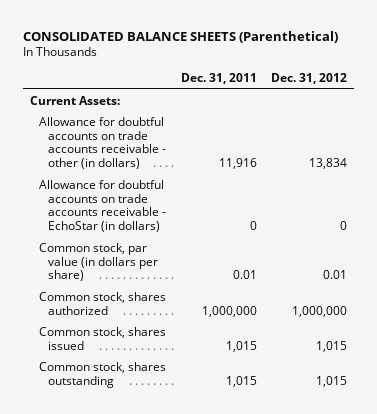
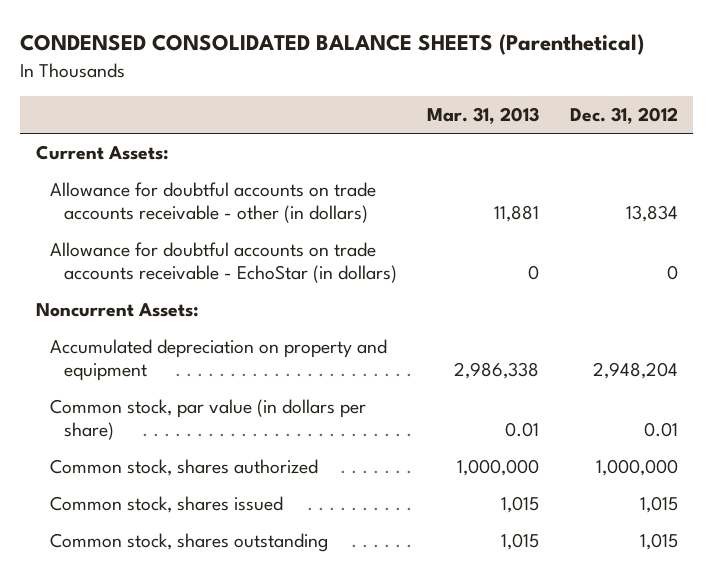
[22,30,338,43] CONSOLIDATED BALANCE SHEETS (Parenthetical) -> [20,34,645,56] CONDENSED CONSOLIDATED BALANCE SHEETS (Parenthetical)
[180,73,257,85] Dec. 31, 2011 -> none
none -> [427,107,540,125] Mar. 31, 2013
none -> [35,302,199,317] Noncurrent Assets:
none -> [49,338,387,382] Accumulated depreciation on property and equipment

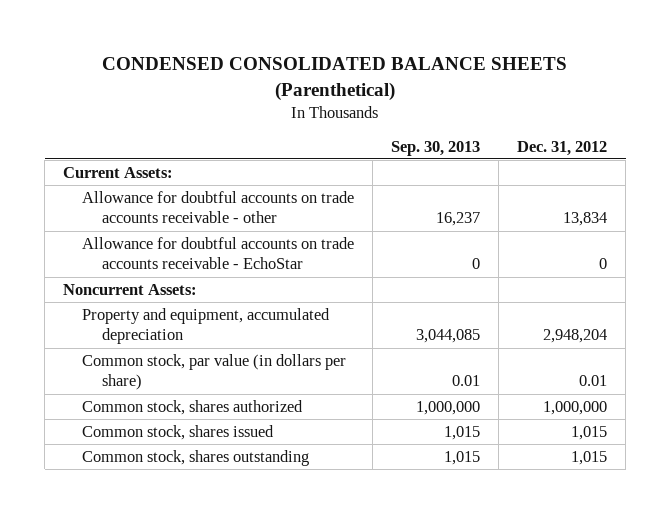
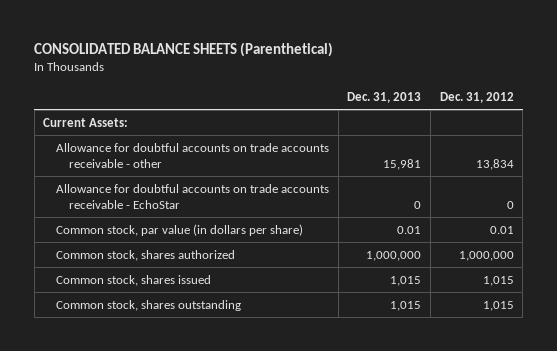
[102,57,568,101] CONDENSED CONSOLIDATED BALANCE SHEETS (Parenthetical) -> [34,41,334,57] CONSOLIDATED BALANCE SHEETS (Parenthetical)
[391,140,481,156] Sep. 30, 2013 -> none
none -> [347,91,422,103] Dec. 31, 2013
[63,283,198,295] Noncurrent Assets: -> none
[82,307,331,345] Property and equipment, accumulated depreciation -> none

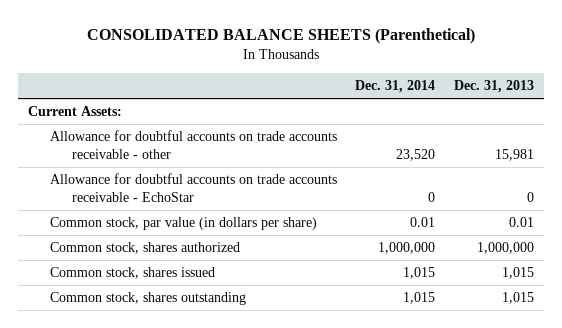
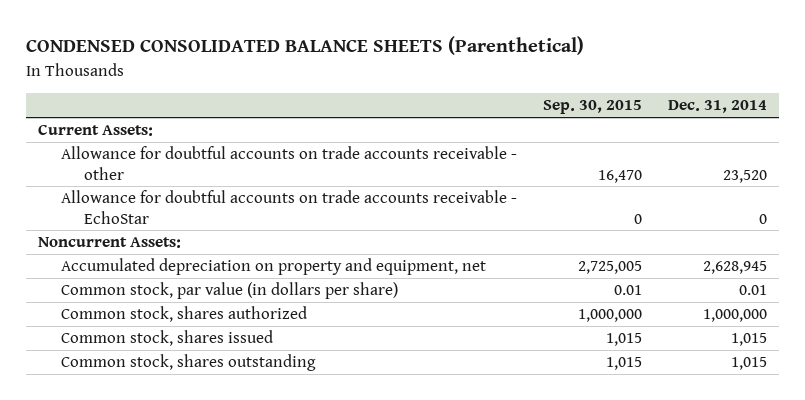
[86,28,475,45] CONSOLIDATED BALANCE SHEETS (Parenthetical) -> [25,36,584,56] CONDENSED CONSOLIDATED BALANCE SHEETS (Parenthetical)
[454,80,535,94] Dec. 31, 2013 -> none
none -> [542,100,642,115] Sep. 30, 2015
none -> [38,237,182,249] Noncurrent Assets:
none -> [61,258,487,276] Accumulated depreciation on property and equipment, net

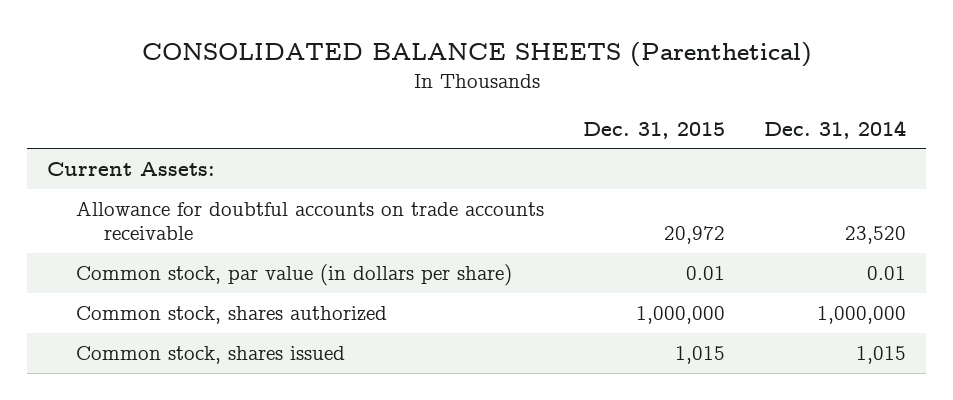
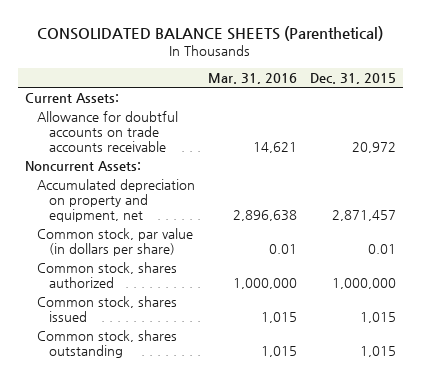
[764,119,907,139] Dec. 31, 2014 -> none
none -> [208,73,298,85] Mar. 31, 2016
none -> [24,161,141,172] Noncurrent Assets:
none -> [36,179,195,223] Accumulated depreciation on property and equipment, net
none -> [36,330,177,359] Common stock, shares outstanding

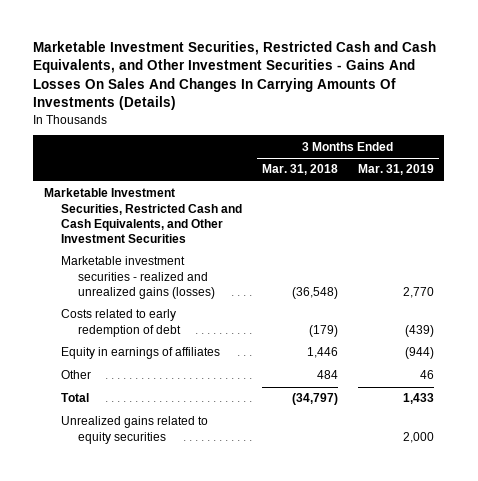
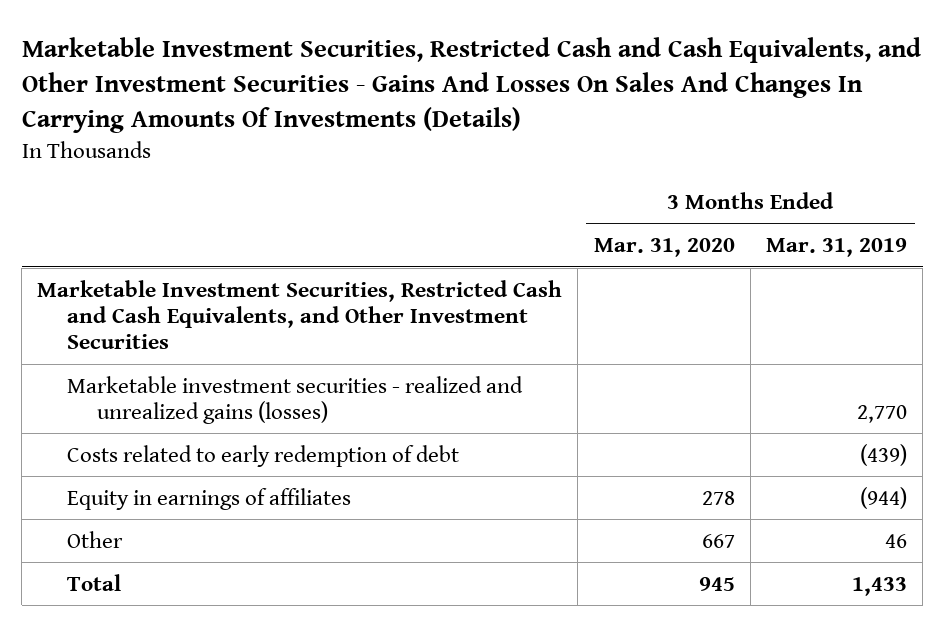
[262,164,339,176] Mar. 31, 2018 -> none
none -> [593,238,735,258] Mar. 31, 2020
[60,416,208,444] Unrealized gains related to equity securities -> none

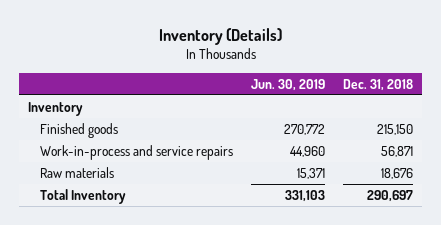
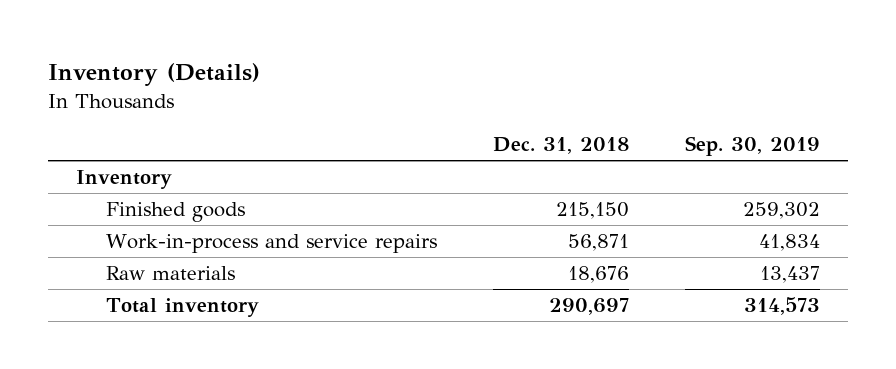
[250,78,325,91] Jun. 30, 2019 -> none
none -> [684,136,820,157] Sep. 30, 2019
[40,189,127,205] Total Inventory -> [106,297,260,317] Total inventory

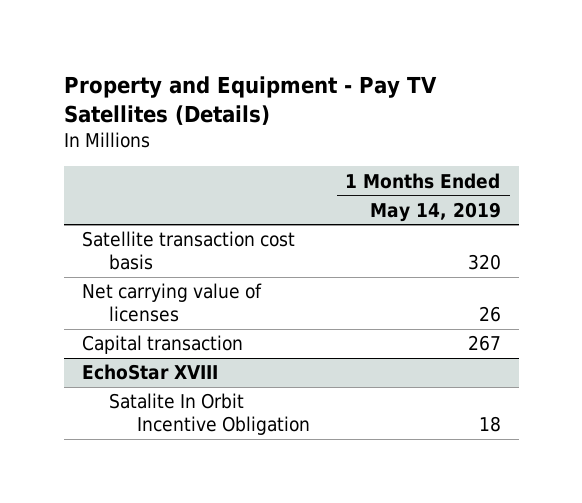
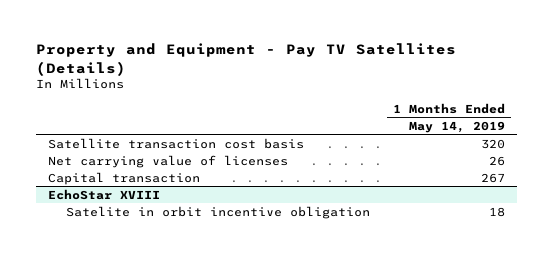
[109,393,310,436] Satalite In Orbit Incentive Obligation -> [66,205,371,219] Satelite in orbit incentive obligation

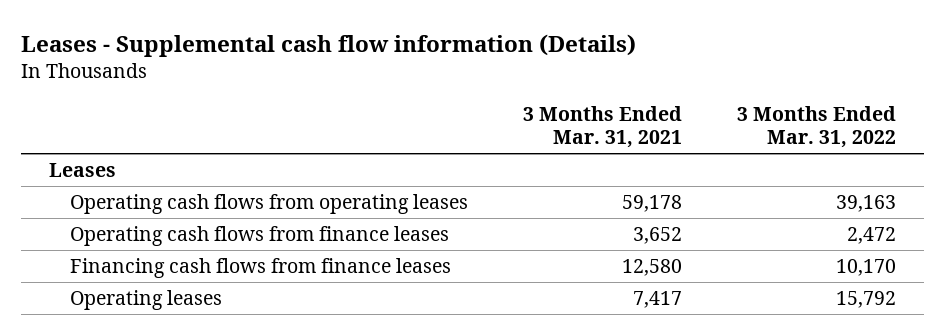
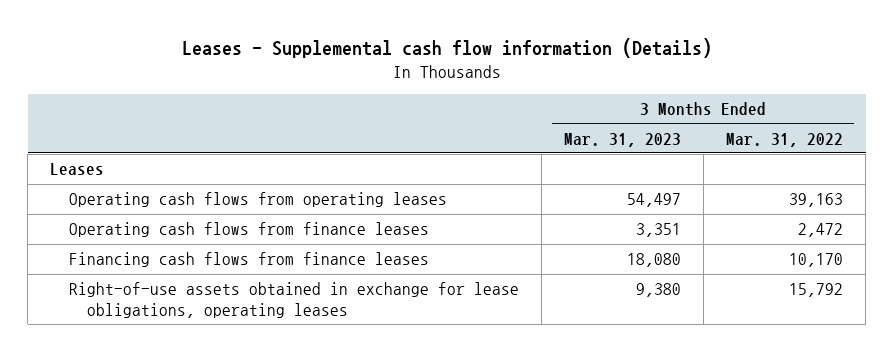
[522,105,682,149] 3 Months Ended Mar. 31, 2021 -> none
none -> [563,132,681,147] Mar. 31, 2023
[69,290,222,311] Operating leases -> [68,282,519,318] Right-of-use assets obtained in exchange for lease obligations, operating leases

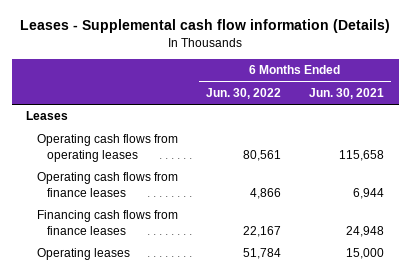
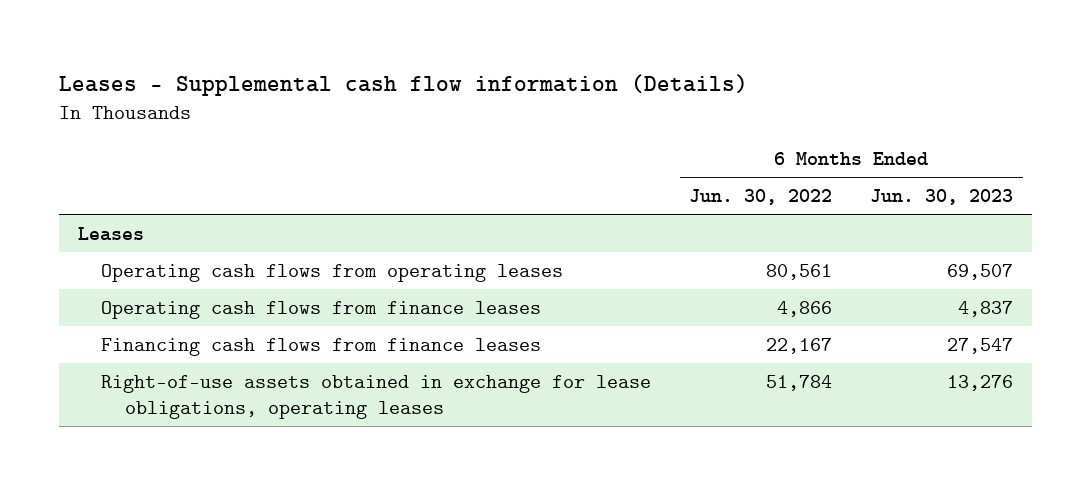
[309,87,385,99] Jun. 30, 2021 -> none
none -> [870,189,1014,206] Jun. 30, 2023
[36,248,130,261] Operating leases -> [101,374,652,420] Right-of-use assets obtained in exchange for lease obligations, operating leases

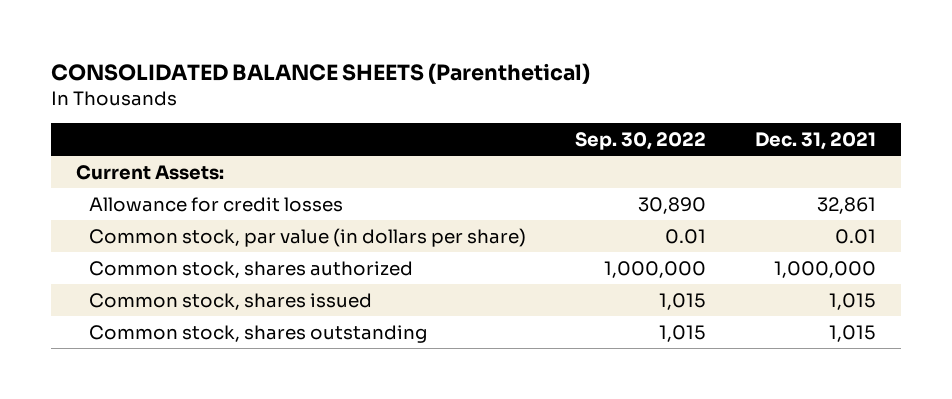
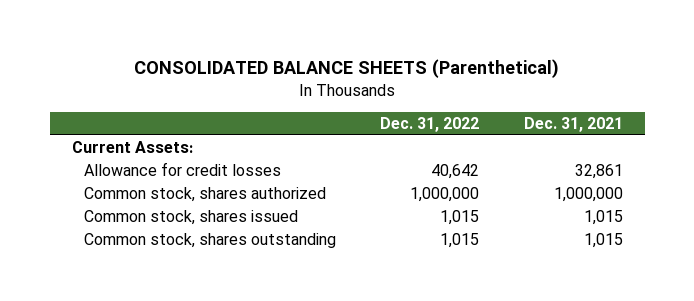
[575,131,707,150] Sep. 30, 2022 -> none
none -> [380,116,480,132] Dec. 31, 2022
[88,227,526,247] Common stock, par value (in dollars per share) -> none

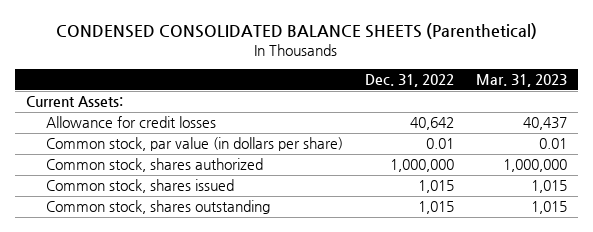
[134,59,560,79] CONSOLIDATED BALANCE SHEETS (Parenthetical) -> [56,23,538,40] CONDENSED CONSOLIDATED BALANCE SHEETS (Parenthetical)
[523,116,623,132] Dec. 31, 2021 -> none
none -> [475,74,567,88] Mar. 31, 2023
none -> [45,137,343,152] Common stock, par value (in dollars per share)

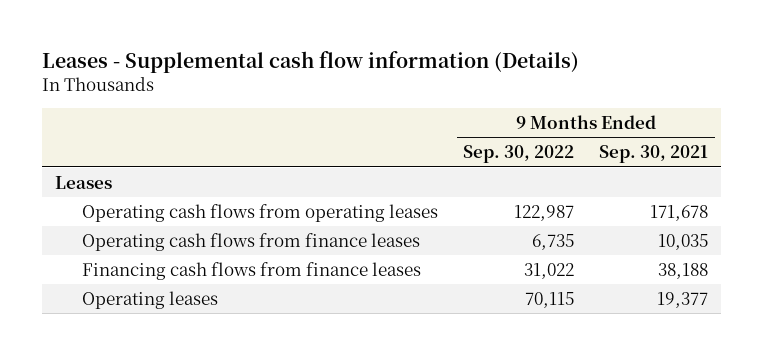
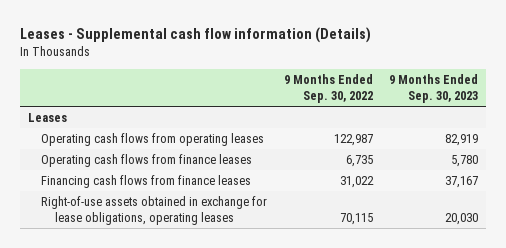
[599,145,709,164] Sep. 30, 2021 -> none
none -> [388,73,478,104] 9 Months Ended Sep. 30, 2023
[81,290,218,309] Operating leases -> [41,195,268,226] Right-of-use assets obtained in exchange for lease obligations, operating leases

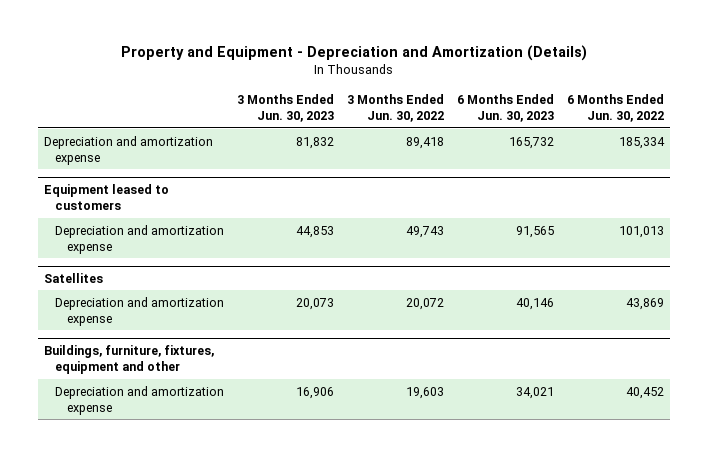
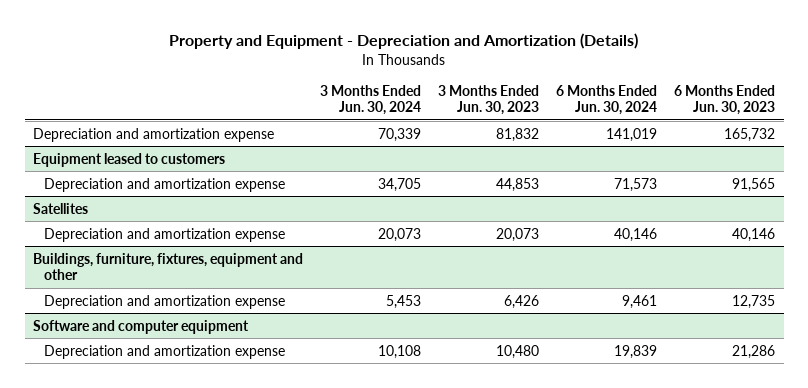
[347,93,445,123] 3 Months Ended Jun. 30, 2022 -> none
[566,93,664,123] 6 Months Ended Jun. 30, 2022 -> none
none -> [320,84,422,116] 3 Months Ended Jun. 30, 2024
none -> [556,84,658,116] 6 Months Ended Jun. 30, 2024
[296,386,335,399] 16,906 -> [504,294,540,309] 6,426
[516,386,555,399] 34,021 -> [732,294,776,309] 12,735
none -> [33,319,250,334] Software and computer equipment
none -> [43,344,285,359] Depreciation and amortization expense

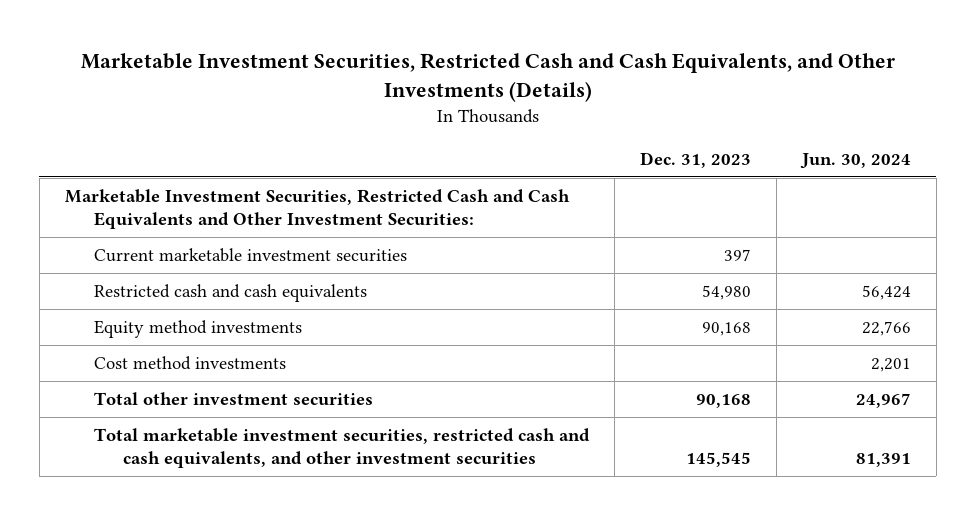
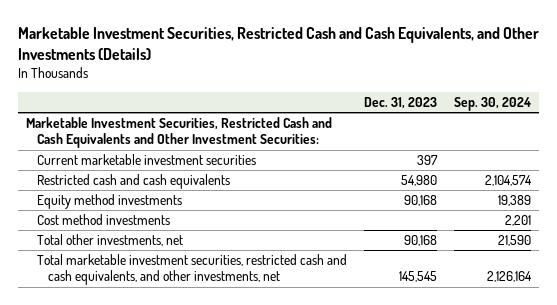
[799,152,911,169] Jun. 30, 2024 -> none
none -> [453,96,531,111] Sep. 30, 2024
[93,392,373,407] Total other investment securities -> [37,234,184,247] Total other investments, net
[93,428,590,469] Total marketable investment securities, restricted cash and cash equivalents, and other investment securities -> [37,254,348,286] Total marketable investment securities, restricted cash and cash equivalents, and other investments, net

